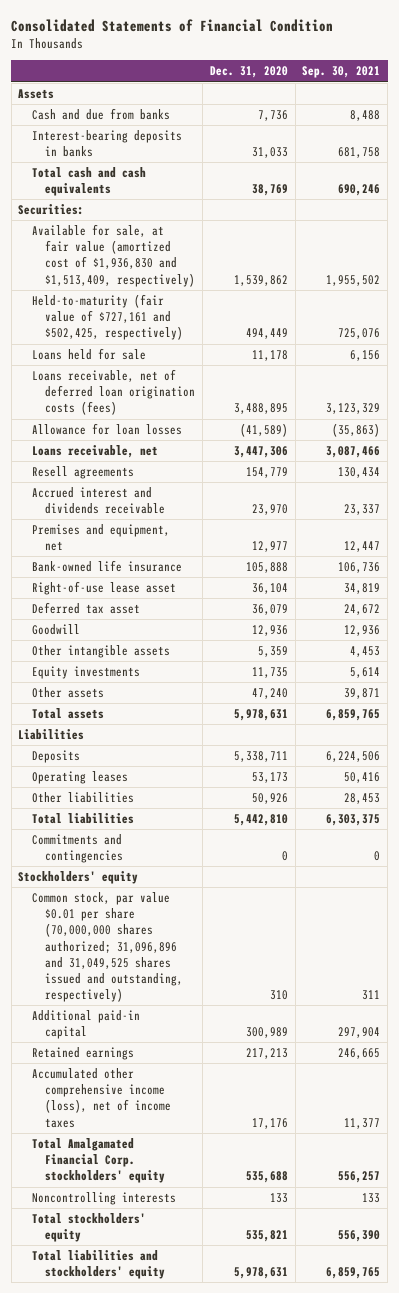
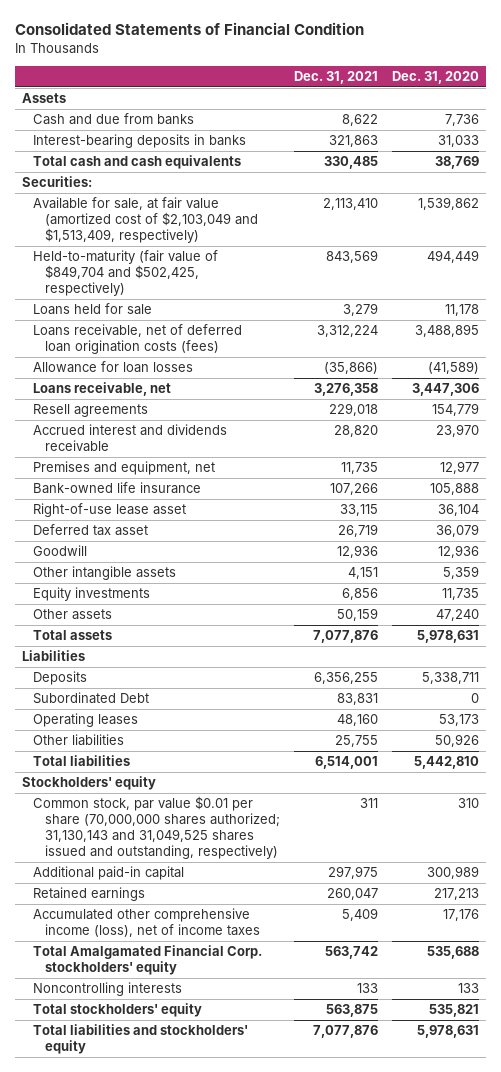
[302,66,381,79] Sep. 30, 2021 -> none
none -> [293,70,378,84] Dec. 31, 2021
[31,224,196,287] Available for sale, at fair value (amortized cost of $1,936,830 and $1,513,409, respectively) -> [33,197,258,244] Available for sale, at fair value (amortized cost of $2,103,049 and $1,513,409, respectively)
[31,294,184,341] Held-to-maturity (fair value of $727,161 and $502,425, respectively) -> [33,250,219,297] Held-to-maturity (fair value of $849,704 and $502,425, respectively)
none -> [33,692,150,705] Subordinated Debt
[31,834,124,864] Commitments and contingencies -> none
[31,892,184,1003] Common stock, par value $0.01 per share (70,000,000 shares authorized; 31,096,896 and 31,049,525 shares issued and outstanding, respectively) -> [33,796,280,860] Common stock, par value $0.01 per share (70,000,000 shares authorized; 31,130,143 and 31,049,525 shares issued and outstanding, respectively)

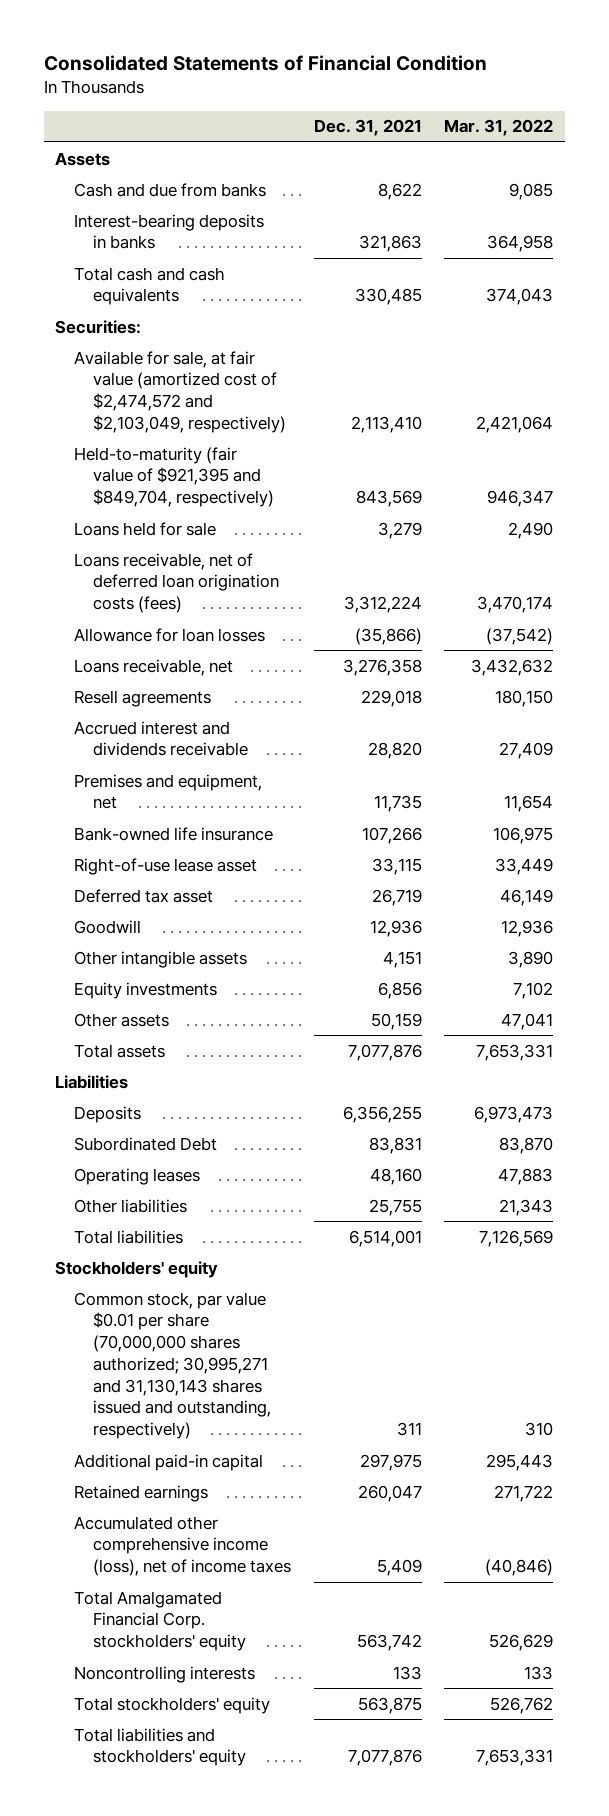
[391,70,479,84] Dec. 31, 2020 -> none
none -> [444,119,554,137] Mar. 31, 2022
[33,197,258,244] Available for sale, at fair value (amortized cost of $2,103,049 and $1,513,409, respectively) -> [74,350,287,433] Available for sale, at fair value (amortized cost of $2,474,572 and $2,103,049, respectively)
[33,250,219,297] Held-to-maturity (fair value of $849,704 and $502,425, respectively) -> [74,446,275,508] Held-to-maturity (fair value of $921,395 and $849,704, respectively)
[33,796,280,860] Common stock, par value $0.01 per share (70,000,000 shares authorized; 31,130,143 and 31,049,525 shares issued and outstanding, respectively) -> [74,1291,272,1440] Common stock, par value $0.01 per share (70,000,000 shares authorized; 30,995,271 and 31,130,143 shares issued and outstanding, respectively)

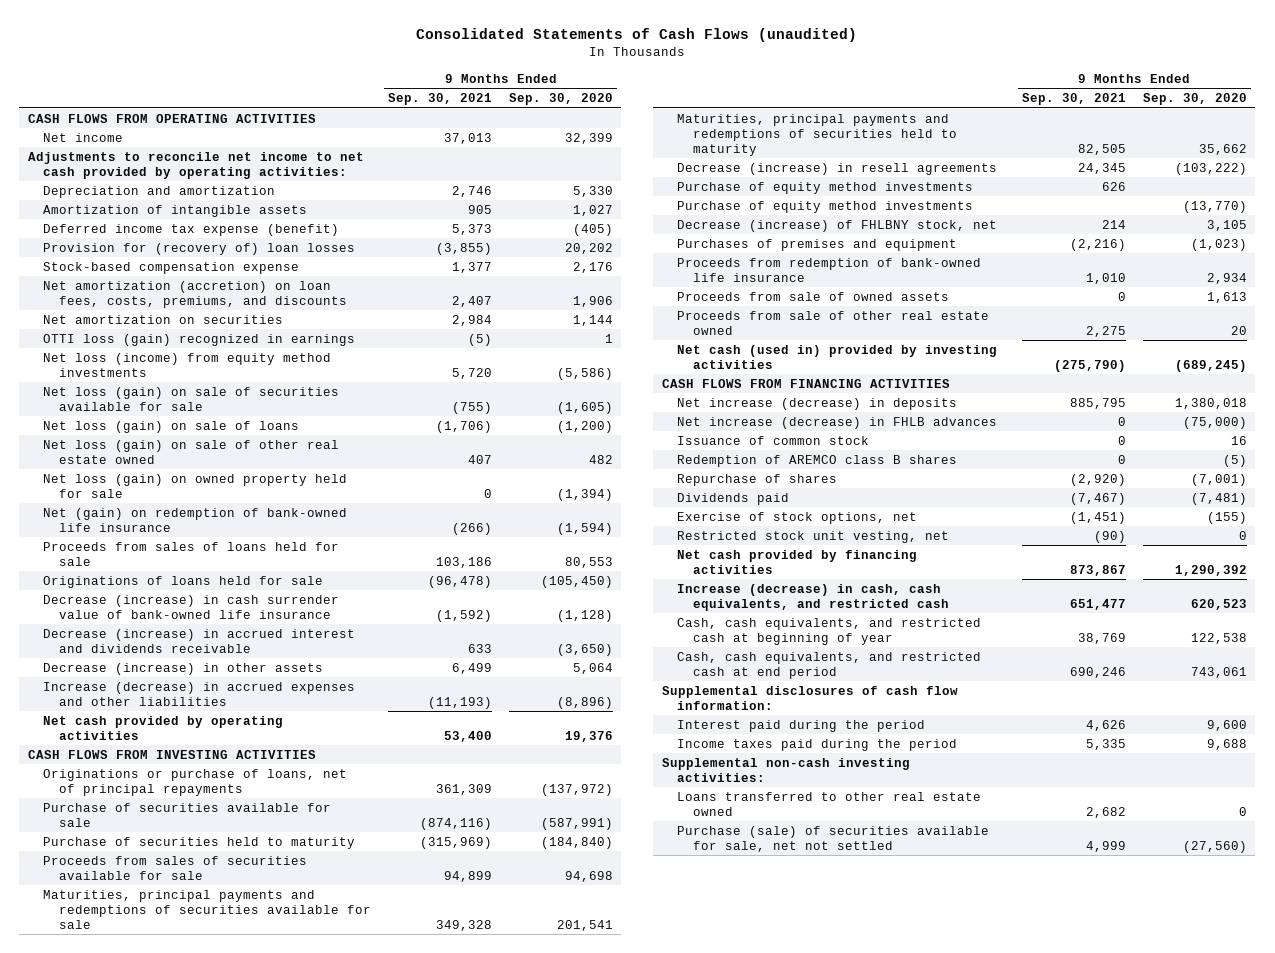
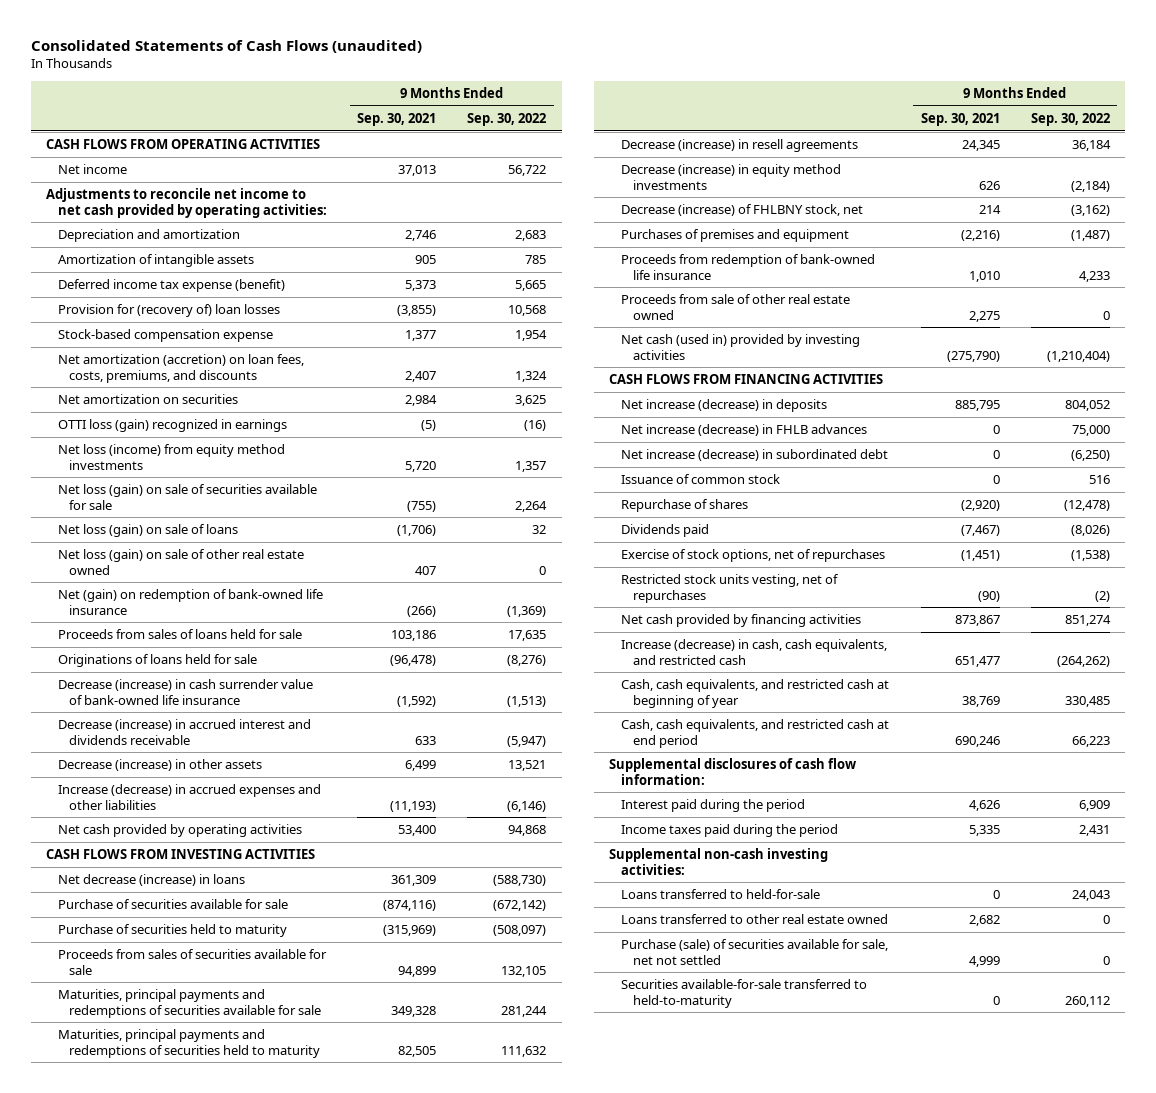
[509,93,614,106] Sep. 30, 2020 -> none
none -> [467,112,547,126] Sep. 30, 2022
[43,473,348,498] Net loss (gain) on owned property held for sale -> none
[43,768,348,796] Originations or purchase of loans, net of principal repayments -> [57,874,245,887] Net decrease (increase) in loans
[677,200,974,213] Purchase of equity method investments -> none
[677,181,974,194] Purchase of equity method investments -> [621,164,842,190] Decrease (increase) in equity method investments
[677,291,950,301] Proceeds from sale of owned assets -> none
none -> [621,449,889,462] Net increase (decrease) in subordinated debt
[677,454,958,467] Redemption of AREMCO class B shares -> none
[677,511,918,524] Exercise of stock options, net -> [621,549,886,563] Exercise of stock options, net of repurchases
[677,530,950,543] Restricted stock unit vesting, net -> [621,574,840,603] Restricted stock units vesting, net of repurchases
none -> [621,889,821,900] Loans transferred to held-for-sale
none -> [621,979,868,1008] Securities available-for-sale transferred to held-to-maturity

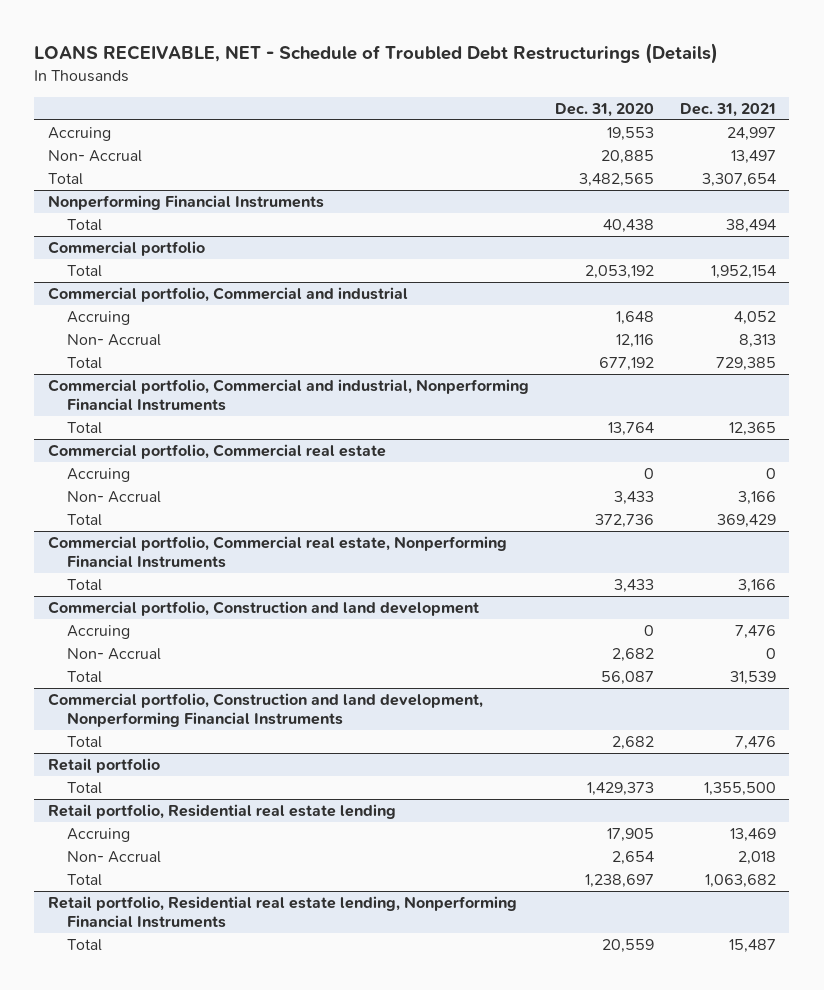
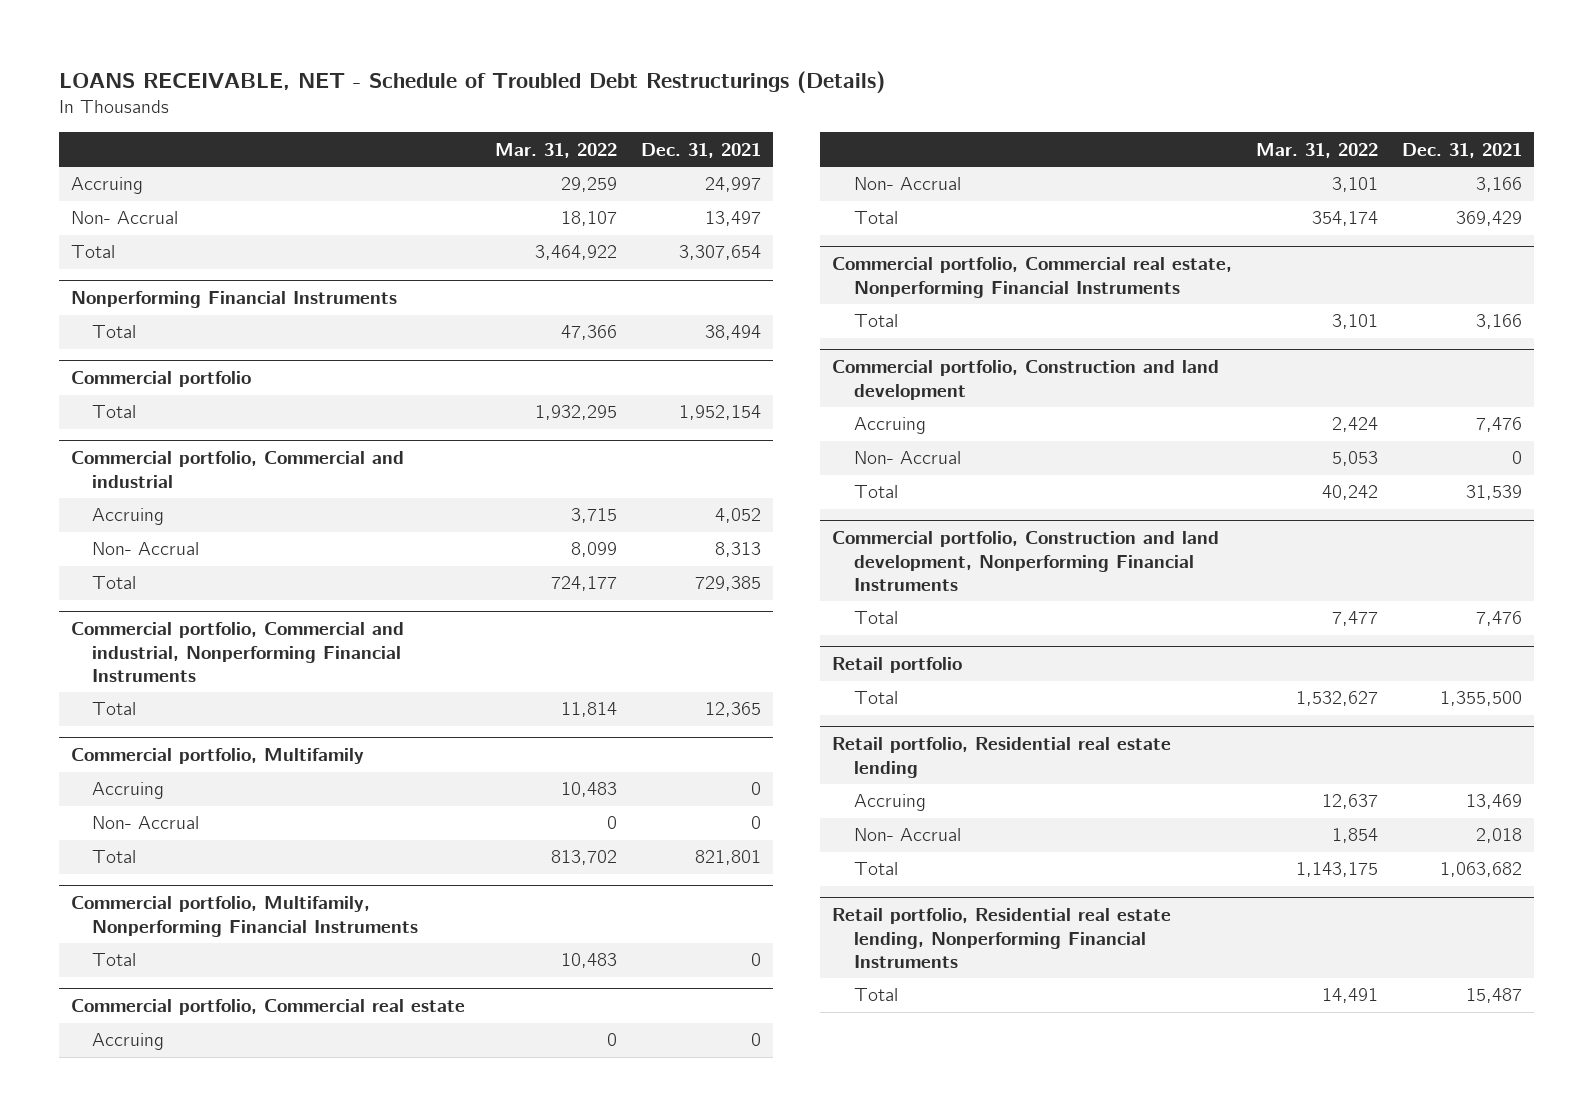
[554,102,654,117] Dec. 31, 2020 -> none
none -> [494,142,617,158] Mar. 31, 2022
none -> [70,748,364,765] Commercial portfolio, Multifamily
none -> [92,782,165,800] Accruing
none -> [92,816,200,830] Non- Accrual
none -> [92,850,137,864] Total
none -> [70,896,419,937] Commercial portfolio, Multifamily, Nonperforming Financial Instruments
none -> [92,953,137,967] Total

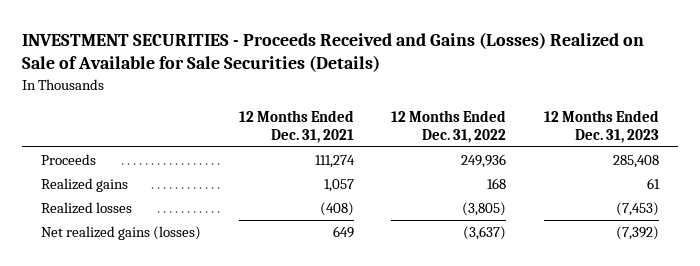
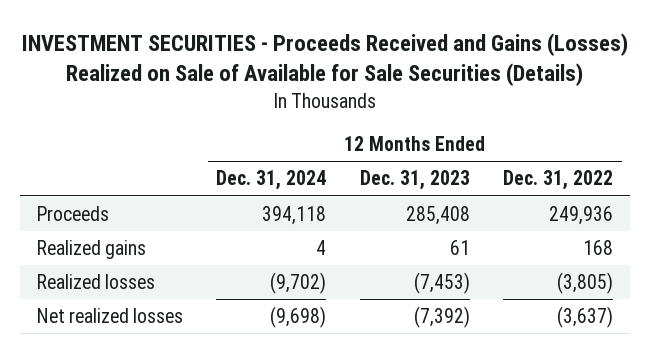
[238,110,354,143] 12 Months Ended Dec. 31, 2021 -> none
none -> [216,170,327,191] Dec. 31, 2024
[40,226,201,241] Net realized gains (losses) -> [36,308,183,324] Net realized losses

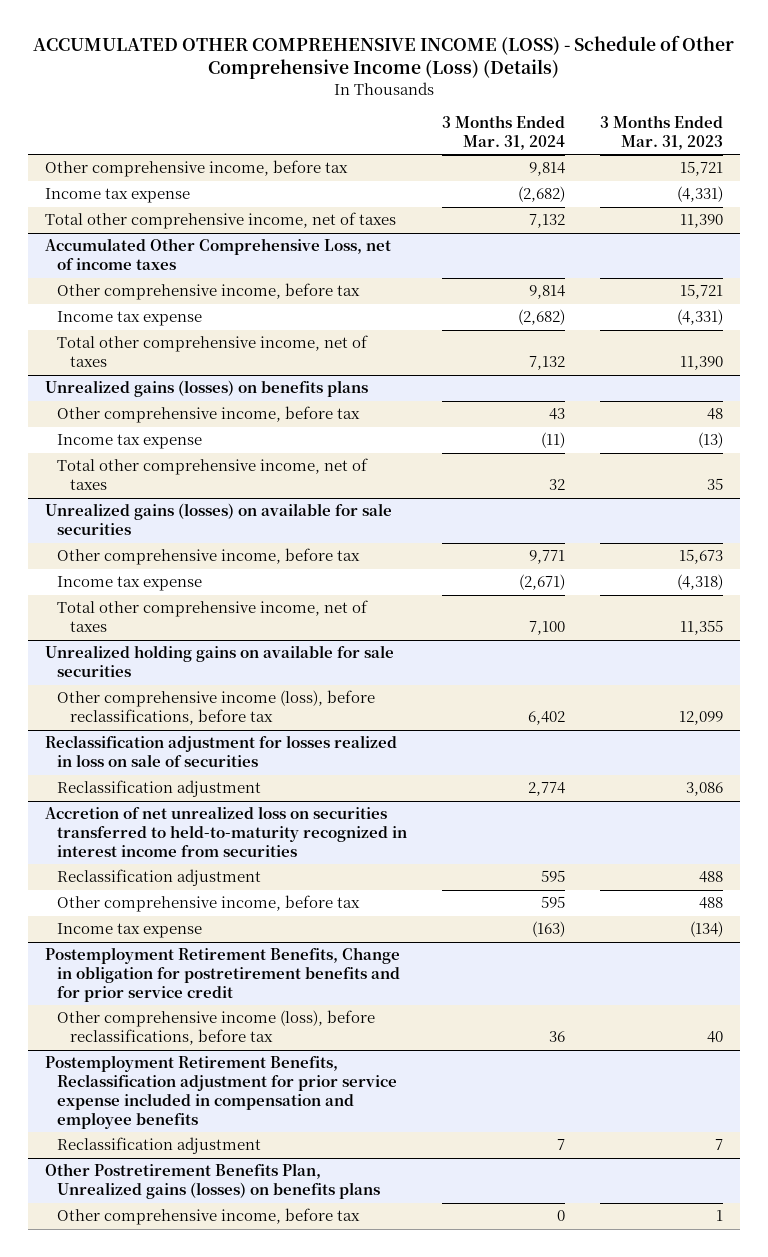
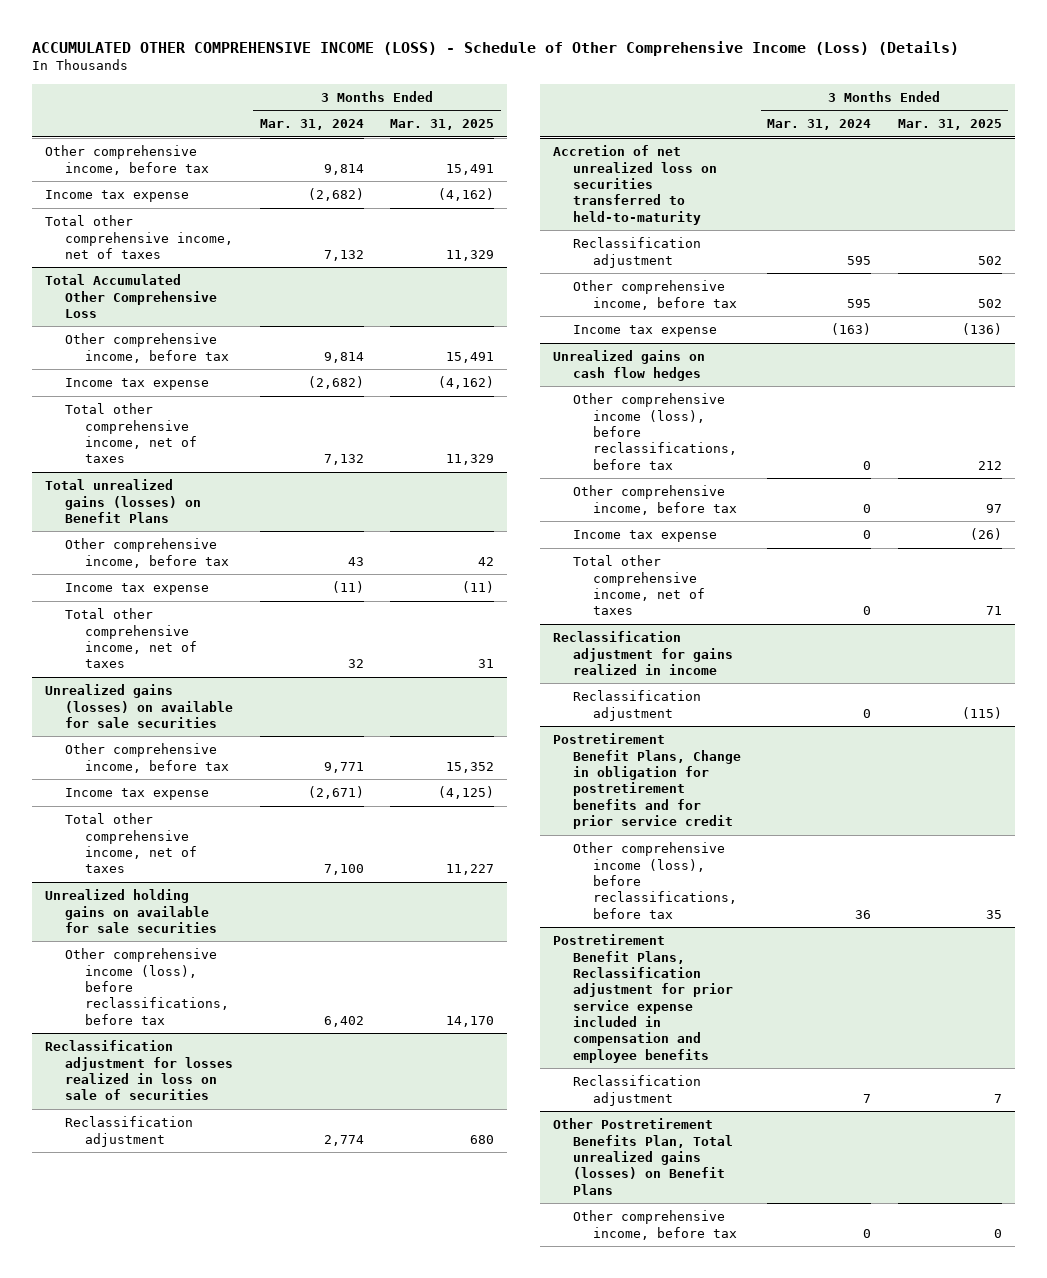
[599,115,723,150] 3 Months Ended Mar. 31, 2023 -> none
none -> [389,119,494,131] Mar. 31, 2025
[44,238,391,271] Accumulated Other Comprehensive Loss, net of income taxes -> [45,274,218,318] Total Accumulated Other Comprehensive Loss
[44,380,368,398] Unrealized gains (losses) on benefits plans -> [45,479,202,523] Total unrealized gains (losses) on Benefit Plans
[44,806,408,858] Accretion of net unrealized loss on securities transferred to held-to-maturity recognized in interest income from securities -> [553,145,717,225] Accretion of net unrealized loss on securities transferred to held-to-maturity
none -> [553,350,706,381] Unrealized gains on cash flow hedges
none -> [572,393,737,470] Other comprehensive income (loss), before reclassifications, before tax
none -> [572,485,737,515] Other comprehensive income, before tax
none -> [572,530,717,543] Income tax expense
none -> [572,555,705,616] Total other comprehensive income, net of taxes
none -> [553,631,733,675] Reclassification adjustment for gains realized in income
none -> [572,690,701,721] Reclassification adjustment
[44,947,401,1003] Postemployment Retirement Benefits, Change in obligation for postretirement benefits and for prior service credit -> [553,733,741,829] Postretirement Benefit Plans, Change in obligation for postretirement benefits and for prior service credit
[44,1055,398,1129] Postemployment Retirement Benefits, Reclassification adjustment for prior service expense included in compensation and employee benefits -> [553,934,733,1063] Postretirement Benefit Plans, Reclassification adjustment for prior service expense included in compensation and employee benefits
[44,1163,381,1200] Other Postretirement Benefits Plan, Unrealized gains (losses) on benefits plans -> [553,1118,733,1195] Other Postretirement Benefits Plan, Total unrealized gains (losses) on Benefit Plans

